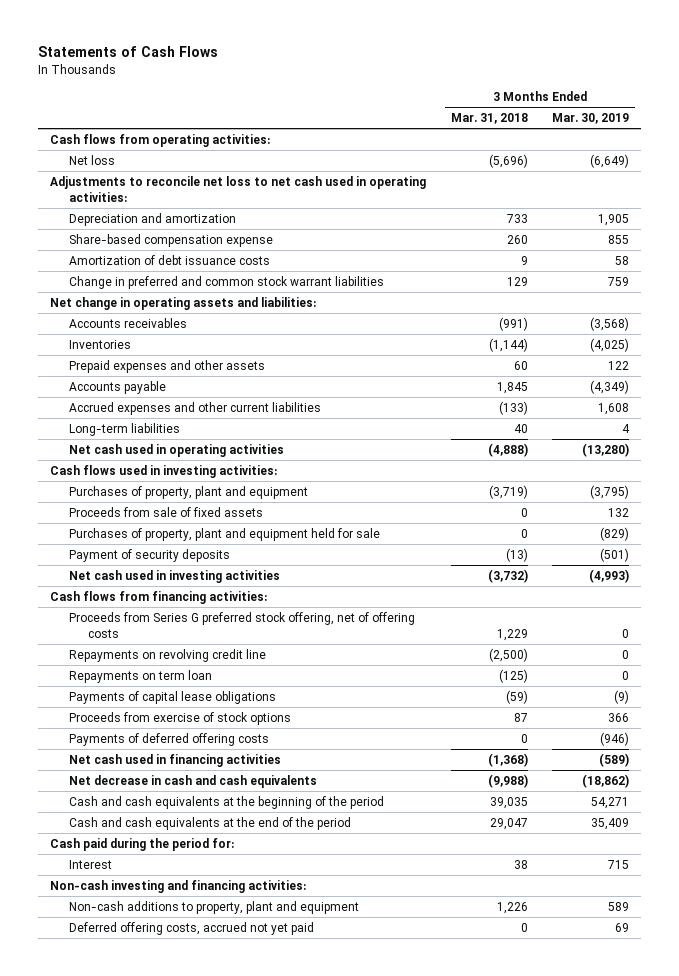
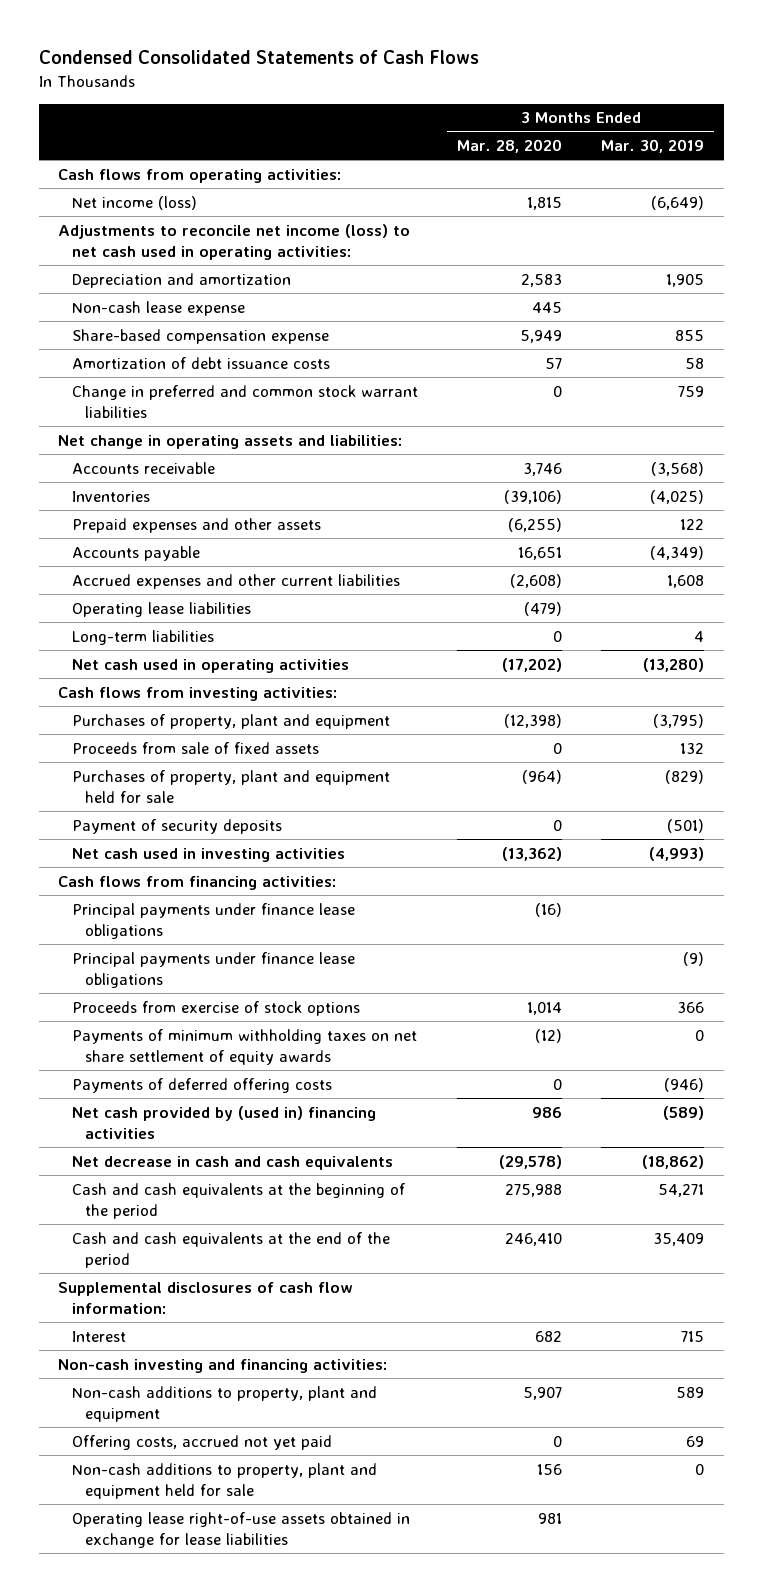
[38,46,219,58] Statements of Cash Flows -> [38,50,479,65] Condensed Consolidated Statements of Cash Flows
[450,113,528,125] Mar. 31, 2018 -> none
none -> [456,138,562,153] Mar. 28, 2020
[69,155,116,166] Net loss -> [71,195,197,210] Net income (loss)
[50,176,427,202] Adjustments to reconcile net loss to net cash used in operating activities: -> [58,223,411,261] Adjustments to reconcile net income (loss) to net cash used in operating activities:
none -> [71,300,245,316] Non-cash lease expense
[69,318,188,329] Accounts receivables -> [71,461,215,474] Accounts receivable
none -> [71,601,251,617] Operating lease liabilities
[50,465,278,479] Cash flows used in investing activities: -> [58,686,338,701] Cash flows from investing activities:
[69,612,416,638] Proceeds from Series G preferred stock offering, net of offering costs -> none
[69,649,267,663] Repayments on revolving credit line -> none
[69,670,213,684] Repayments on term loan -> none
none -> [71,902,355,940] Principal payments under finance lease obligations
[69,691,277,705] Payments of capital lease obligations -> [71,951,355,989] Principal payments under finance lease obligations
none -> [71,1028,417,1066] Payments of minimum withholding taxes on net share settlement of equity awards
[69,754,282,768] Net cash used in financing activities -> [71,1105,376,1140] Net cash provided by (used in) financing activities
[50,838,235,852] Cash paid during the period for: -> none
none -> [58,1281,353,1315] Supplemental disclosures of cash flow information:
[69,922,315,936] Deferred offering costs, accrued not yet paid -> [71,1434,332,1450] Offering costs, accrued not yet paid
none -> [71,1462,377,1500] Non-cash additions to property, plant and equipment held for sale
none -> [71,1511,410,1549] Operating lease right-of-use assets obtained in exchange for lease liabilities

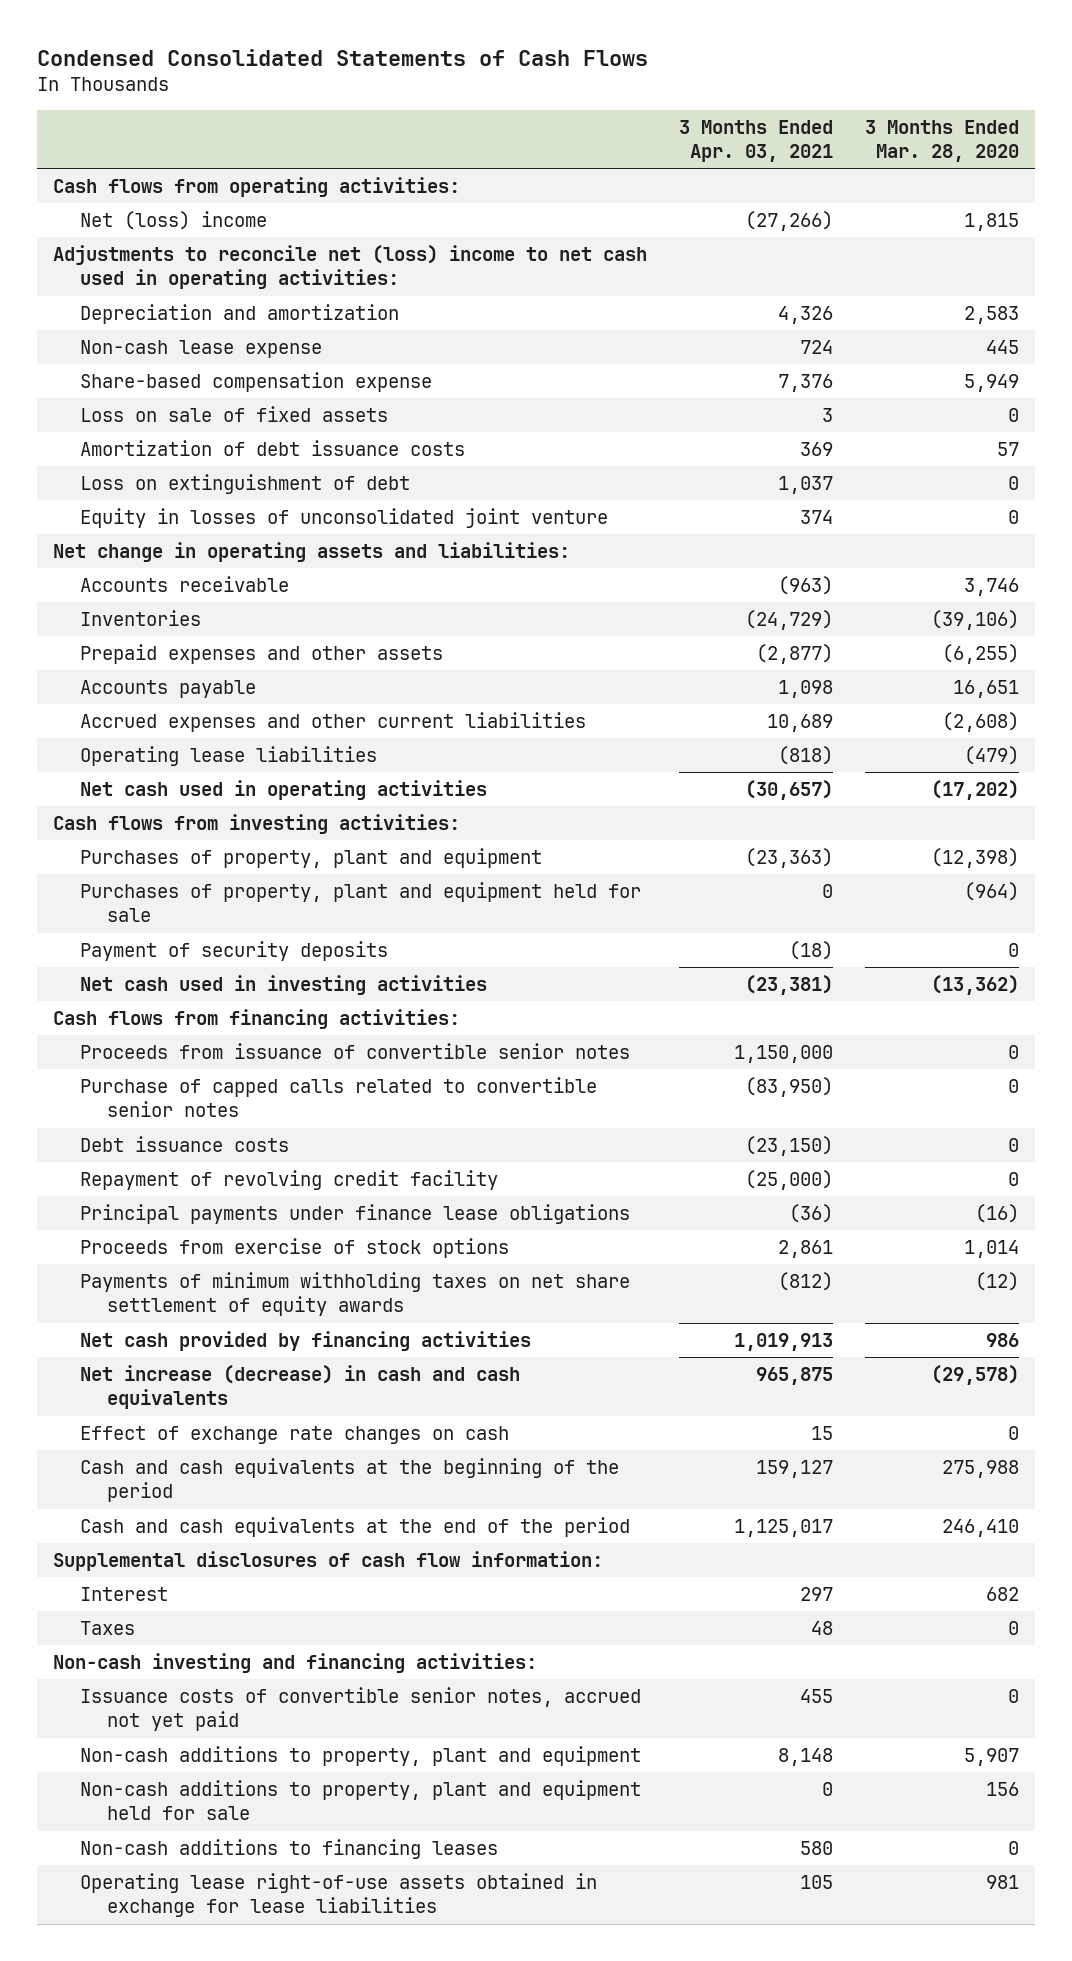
[601,138,705,153] Mar. 30, 2019 -> none
none -> [679,119,834,162] 3 Months Ended Apr. 03, 2021
[71,195,197,210] Net income (loss) -> [79,211,267,231] Net (loss) income
[58,223,411,261] Adjustments to reconcile net income (loss) to net cash used in operating activities: -> [52,245,647,290] Adjustments to reconcile net (loss) income to net cash used in operating activities:
none -> [79,406,388,423] Loss on sale of fixed assets
[71,384,418,419] Change in preferred and common stock warrant liabilities -> none
none -> [79,474,410,495] Loss on extinguishment of debt
none -> [79,508,608,529] Equity in losses of unconsolidated joint venture
[71,629,214,645] Long-term liabilities -> none
[71,741,319,754] Proceeds from sale of fixed assets -> none
none -> [79,1043,630,1060] Proceeds from issuance of convertible senior notes
none -> [79,1077,597,1118] Purchase of capped calls related to convertible senior notes
none -> [79,1136,289,1153] Debt issuance costs
none -> [79,1170,498,1191] Repayment of revolving credit facility
[71,951,355,989] Principal payments under finance lease obligations -> none
[71,1077,332,1093] Payments of deferred offering costs -> none
[71,1105,376,1140] Net cash provided by (used in) financing activities -> [79,1331,531,1352] Net cash provided by financing activities
[71,1155,393,1170] Net decrease in cash and cash equivalents -> [79,1365,520,1410] Net increase (decrease) in cash and cash equivalents
none -> [79,1426,509,1445] Effect of exchange rate changes on cash
none -> [79,1621,135,1636] Taxes
none -> [79,1687,641,1732] Issuance costs of convertible senior notes, accrued not yet paid
[71,1434,332,1450] Offering costs, accrued not yet paid -> none
none -> [79,1839,498,1860] Non-cash additions to financing leases

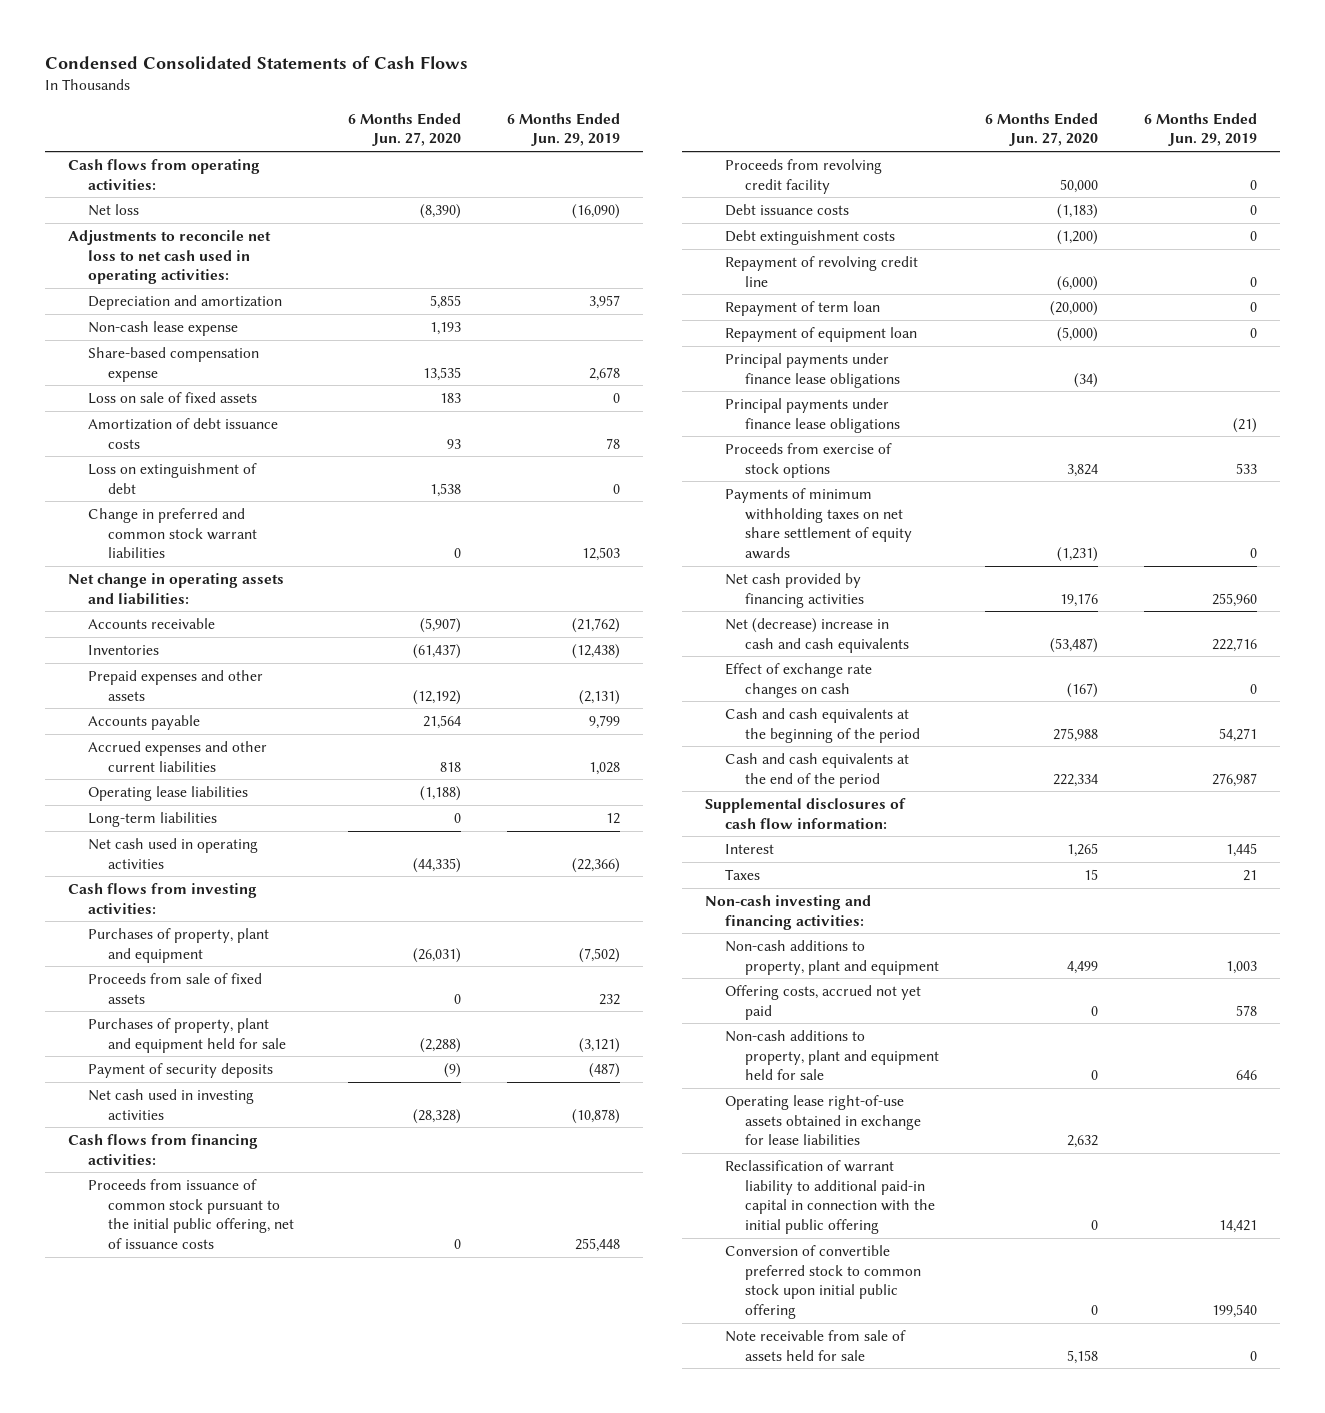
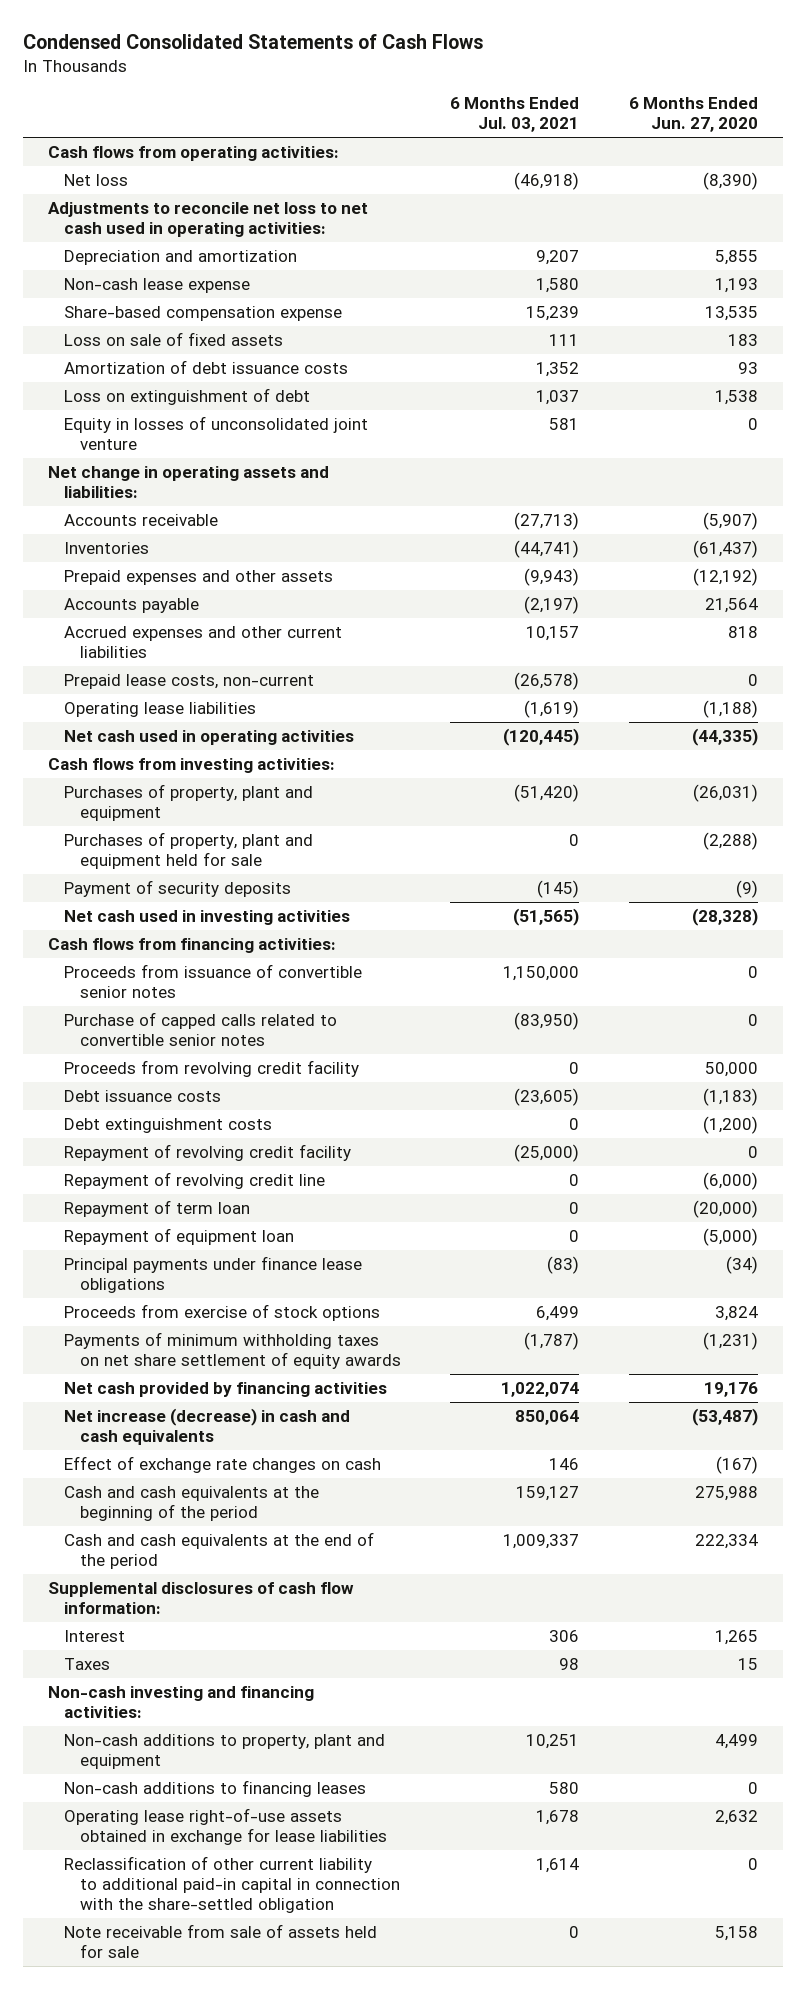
[507,112,621,147] 6 Months Ended Jun. 29, 2019 -> none
none -> [450,97,580,133] 6 Months Ended Jul. 03, 2021
[87,507,257,559] Change in preferred and common stock warrant liabilities -> none
none -> [63,416,368,450] Equity in losses of unconsolidated joint venture
none -> [63,674,314,690] Prepaid lease costs, non-current
[87,811,217,827] Long-term liabilities -> none
[87,972,262,1004] Proceeds from sale of fixed assets -> none
[87,1178,294,1249] Proceeds from issuance of common stock pursuant to the initial public offering, net of issuance costs -> none
none -> [63,964,362,998] Proceeds from issuance of convertible senior notes
none -> [63,1012,337,1046] Purchase of capped calls related to convertible senior notes
none -> [63,1144,351,1162] Repayment of revolving credit facility
[724,397,900,433] Principal payments under finance lease obligations -> none
[724,617,909,653] Net (decrease) increase in cash and cash equivalents -> [63,1408,350,1445] Net increase (decrease) in cash and cash equivalents
[724,984,921,1020] Offering costs, accrued not yet paid -> none
[724,1029,939,1081] Non-cash additions to property, plant and equipment held for sale -> none
none -> [63,1780,366,1798] Non-cash additions to financing leases
[724,1244,921,1319] Conversion of convertible preferred stock to common stock upon initial public offering -> none
[724,1159,935,1234] Reclassification of warrant liability to additional paid-in capital in connection with the initial public offering -> [63,1856,400,1913] Reclassification of other current liability to additional paid-in capital in connection with the share-settled obligation

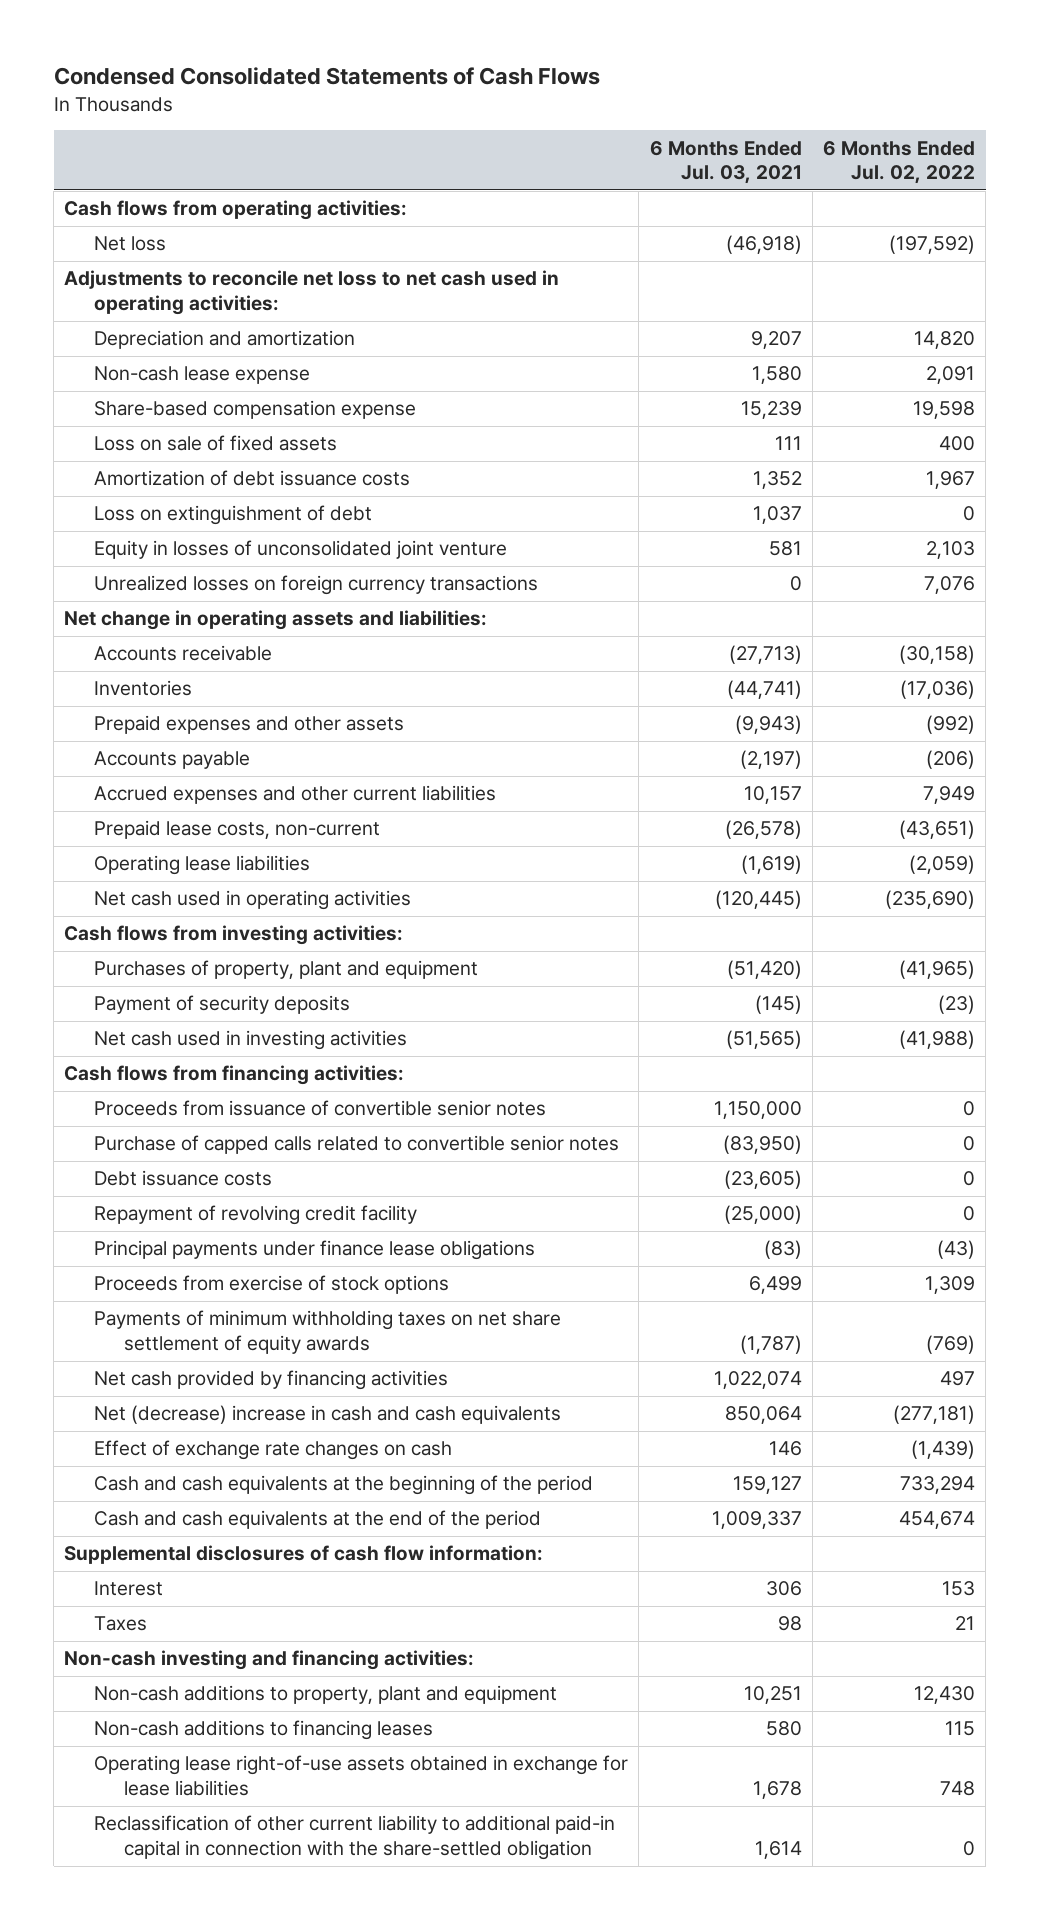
[628,97,758,133] 6 Months Ended Jun. 27, 2020 -> none
none -> [823,140,976,185] 6 Months Ended Jul. 02, 2022
none -> [94,575,539,596] Unrealized losses on foreign currency transactions
[63,832,313,869] Purchases of property, plant and equipment held for sale -> none
[63,1060,359,1078] Proceeds from revolving credit facility -> none
[63,1118,272,1134] Debt extinguishment costs -> none
[63,1172,325,1190] Repayment of revolving credit line -> none
[63,1200,250,1218] Repayment of term loan -> none
[63,1228,294,1246] Repayment of equipment loan -> none
[63,1408,350,1445] Net increase (decrease) in cash and cash equivalents -> [94,1405,562,1425] Net (decrease) increase in cash and cash equivalents
[63,1924,377,1958] Note receivable from sale of assets held for sale -> none

